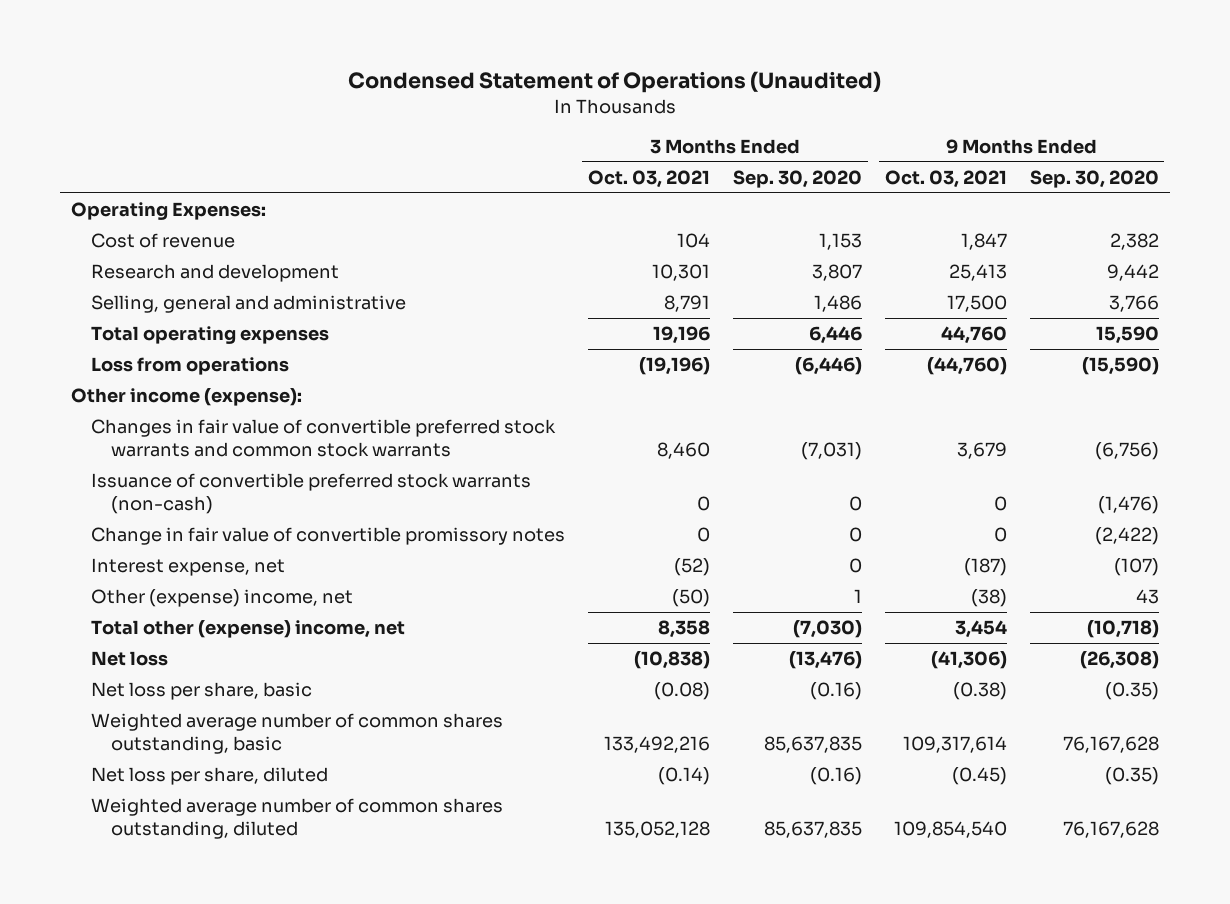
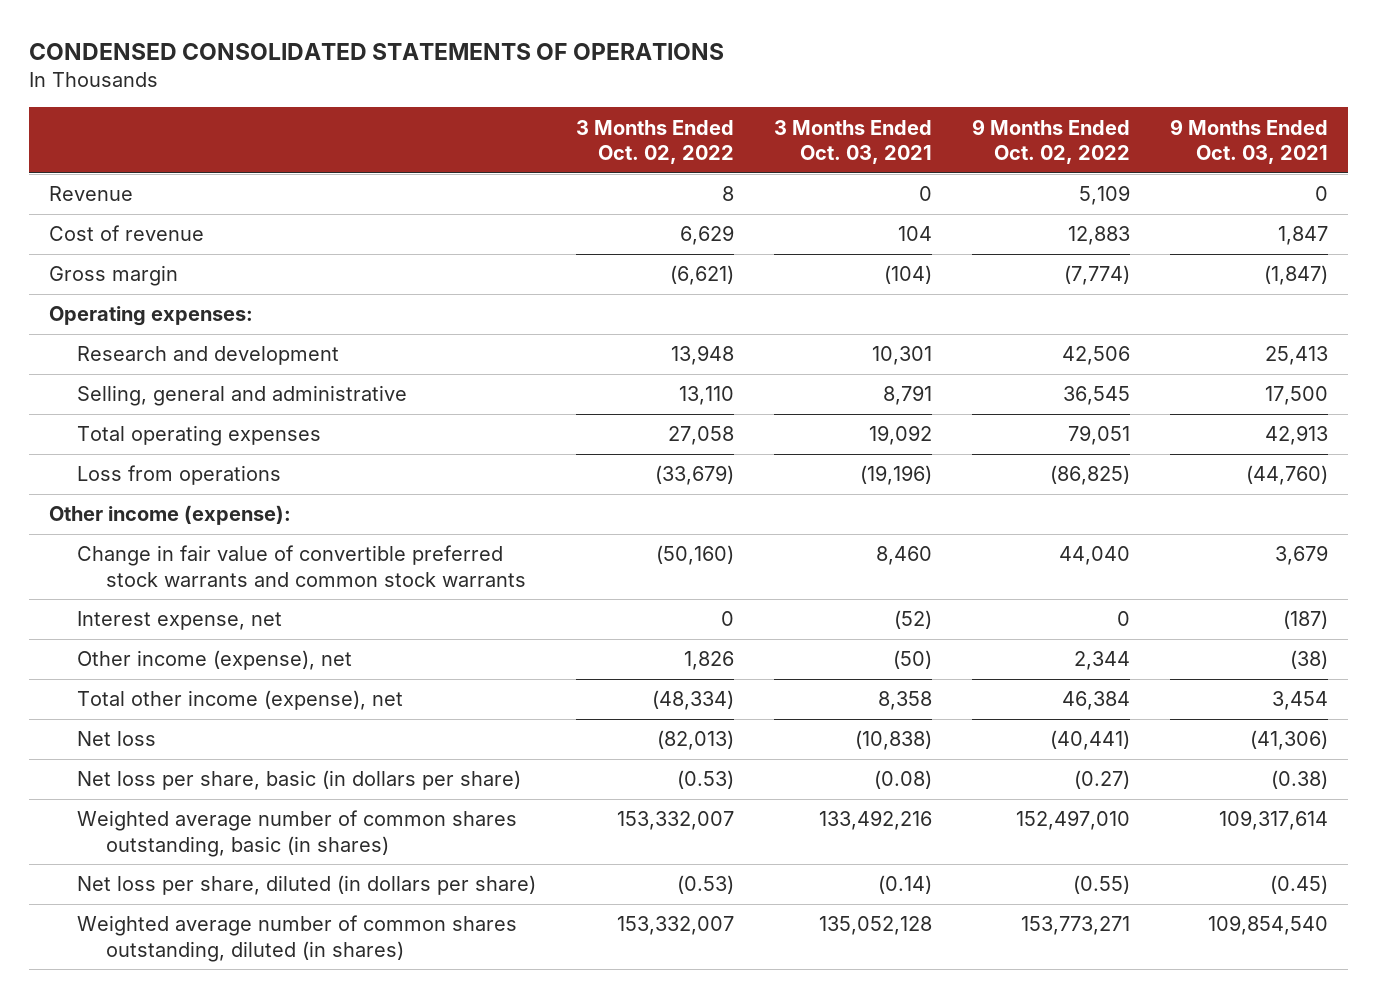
[347,70,881,93] Condensed Statement of Operations (Unaudited) -> [29,43,725,61] CONDENSED CONSOLIDATED STATEMENTS OF OPERATIONS
[732,170,862,189] Sep. 30, 2020 -> none
[1029,170,1159,189] Sep. 30, 2020 -> none
none -> [576,119,735,164] 3 Months Ended Oct. 02, 2022
none -> [972,118,1131,164] 9 Months Ended Oct. 02, 2022
[71,202,267,221] Operating Expenses: -> none
none -> [49,186,134,202] Revenue
none -> [49,265,179,287] Gross margin
none -> [49,306,254,327] Operating expenses:
[652,326,710,345] 19,196 -> [869,425,933,446] 19,092
[940,326,1007,345] 44,760 -> [1265,425,1329,446] 42,913
[91,473,532,515] Issuance of convertible preferred stock warrants (non-cash) -> none
[91,527,566,546] Change in fair value of convertible promissory notes -> none
[91,419,557,458] Changes in fair value of convertible preferred stock warrants and common stock warrants -> [77,545,526,587] Change in fair value of convertible preferred stock warrants and common stock warrants
[91,589,354,608] Other (expense) income, net -> [77,650,353,671] Other income (expense), net
[91,620,406,639] Total other (expense) income, net -> [77,690,404,711] Total other income (expense), net
[91,682,313,701] Net loss per share, basic -> [77,770,522,791] Net loss per share, basic (in dollars per share)
[91,713,504,755] Weighted average number of common shares outstanding, basic -> [77,810,518,857] Weighted average number of common shares outstanding, basic (in shares)
[91,767,329,786] Net loss per share, diluted -> [77,875,537,896] Net loss per share, diluted (in dollars per share)
[91,798,504,840] Weighted average number of common shares outstanding, diluted -> [77,915,518,962] Weighted average number of common shares outstanding, diluted (in shares)

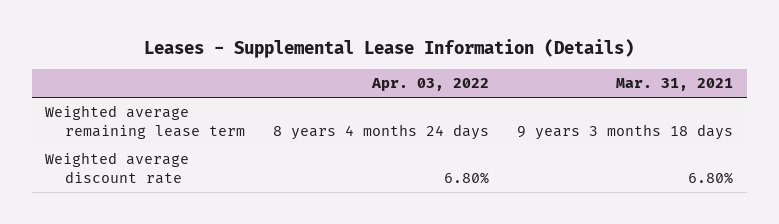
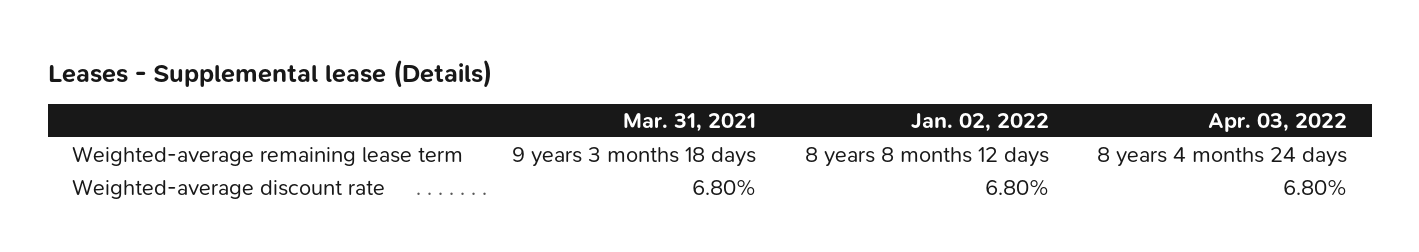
[144,39,635,59] Leases - Supplemental Lease Information (Details) -> [47,58,492,88] Leases - Supplemental lease (Details)
none -> [910,112,1049,132] Jan. 02, 2022
[45,105,246,139] Weighted average remaining lease term -> [71,145,463,166] Weighted-average remaining lease term
[45,152,190,184] Weighted average discount rate -> [71,178,385,199] Weighted-average discount rate

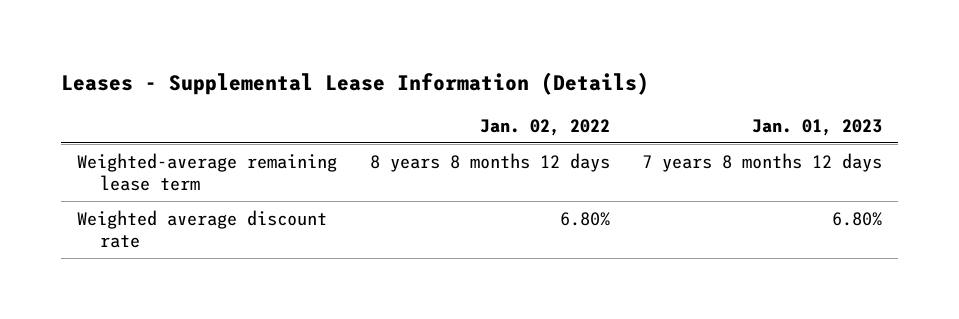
[47,58,492,88] Leases - Supplemental lease (Details) -> [61,71,650,95] Leases - Supplemental Lease Information (Details)
[622,112,756,132] Mar. 31, 2021 -> none
[1208,112,1348,132] Apr. 03, 2022 -> none
none -> [751,118,882,136] Jan. 01, 2023
[71,178,385,199] Weighted-average discount rate -> [77,209,328,248] Weighted average discount rate

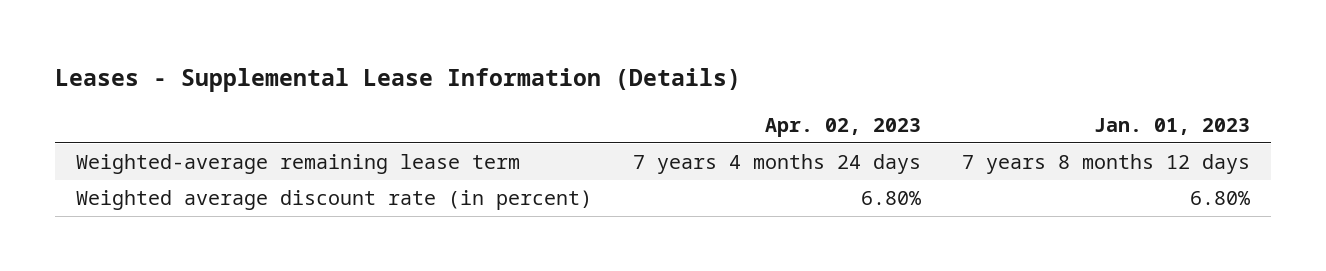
[479,118,610,136] Jan. 02, 2022 -> none
none -> [764,117,921,137] Apr. 02, 2023
[77,209,328,248] Weighted average discount rate -> [75,190,592,211] Weighted average discount rate (in percent)

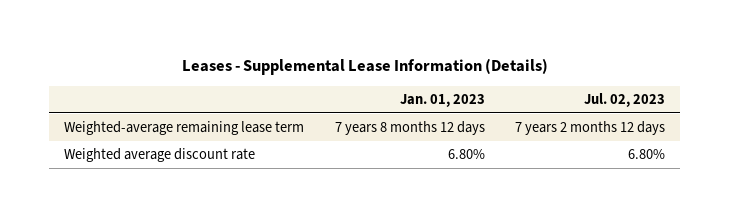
[764,117,921,137] Apr. 02, 2023 -> none
none -> [584,93,666,108] Jul. 02, 2023
[75,190,592,211] Weighted average discount rate (in percent) -> [64,148,256,163] Weighted average discount rate

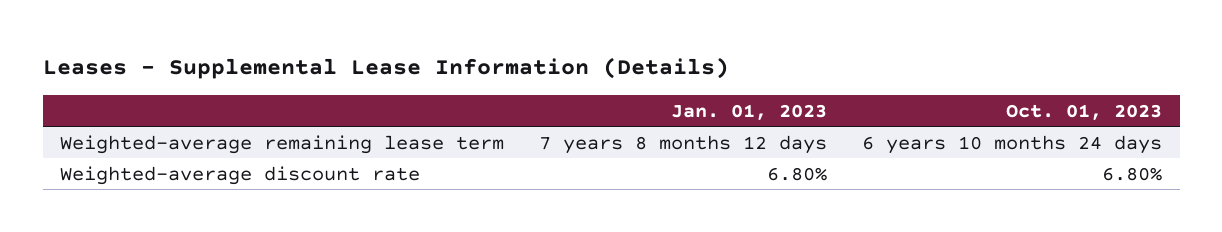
[584,93,666,108] Jul. 02, 2023 -> none
none -> [1006,103,1163,120] Oct. 01, 2023
[64,148,256,163] Weighted average discount rate -> [60,165,421,185] Weighted-average discount rate

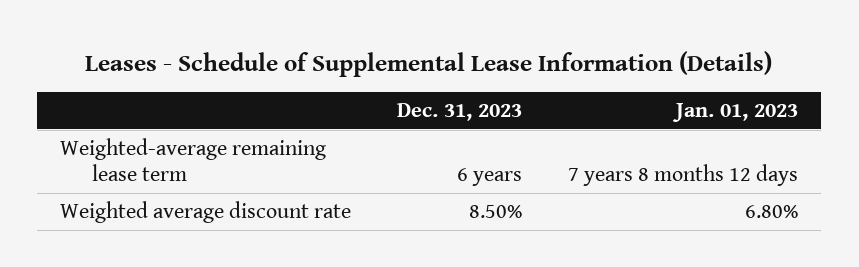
[42,57,729,80] Leases - Supplemental Lease Information (Details) -> [85,50,773,77] Leases - Schedule of Supplemental Lease Information (Details)
[1006,103,1163,120] Oct. 01, 2023 -> none
none -> [397,103,523,122] Dec. 31, 2023
[60,165,421,185] Weighted-average discount rate -> [60,200,352,223] Weighted average discount rate

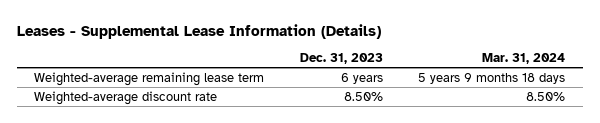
[85,50,773,77] Leases - Schedule of Supplemental Lease Information (Details) -> [16,23,381,39] Leases - Supplemental Lease Information (Details)
[672,103,799,123] Jan. 01, 2023 -> none
none -> [482,53,566,65] Mar. 31, 2024
[60,200,352,223] Weighted average discount rate -> [34,90,218,105] Weighted-average discount rate

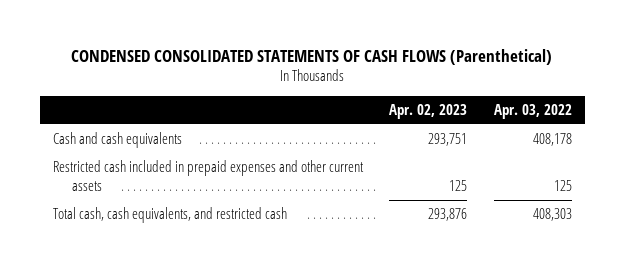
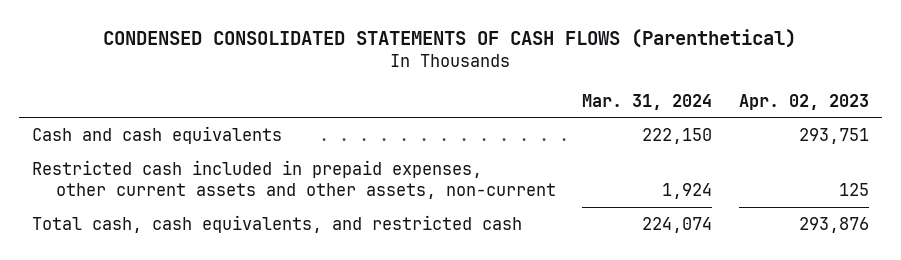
[493,103,572,119] Apr. 03, 2022 -> none
none -> [582,93,713,110] Mar. 31, 2024
[53,160,365,191] Restricted cash included in prepaid expenses and other current assets -> [32,159,556,199] Restricted cash included in prepaid expenses, other current assets and other assets, non-current

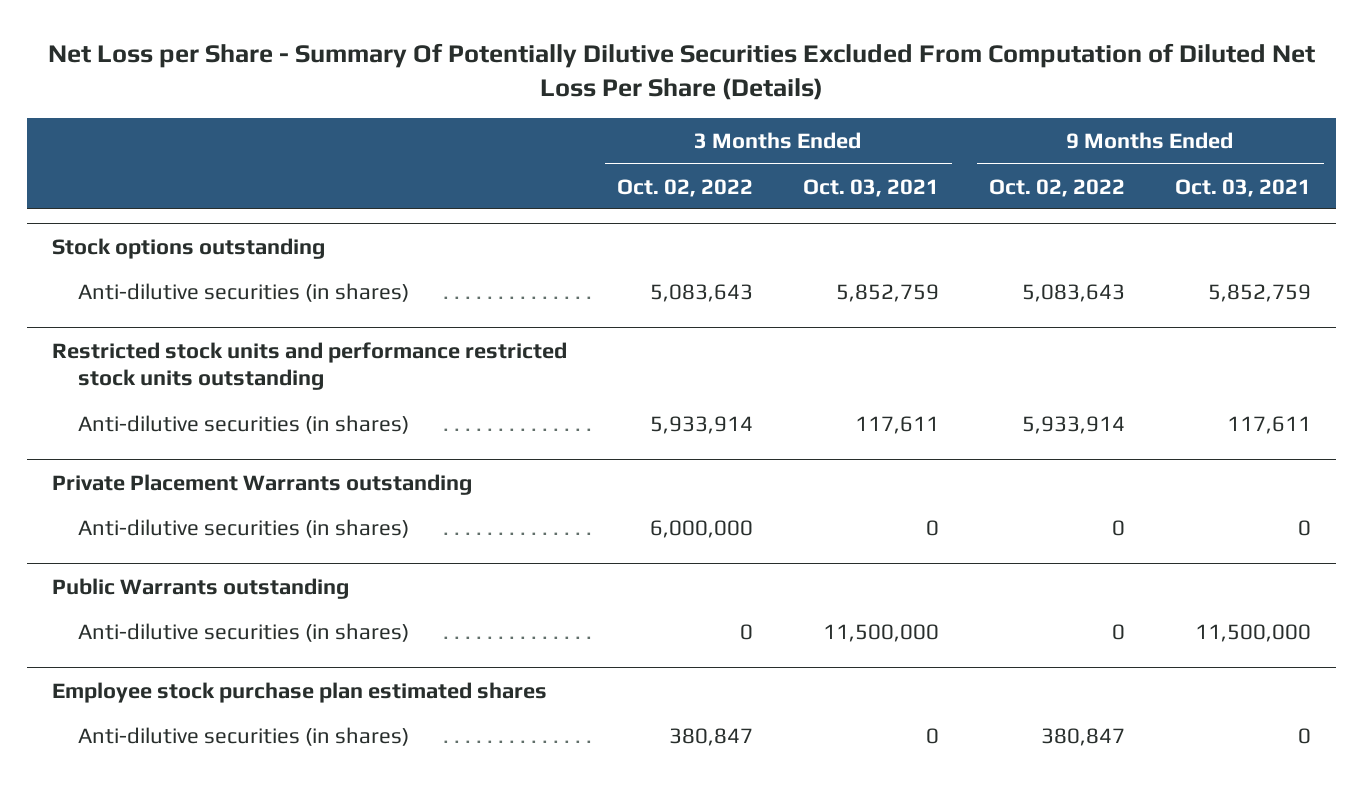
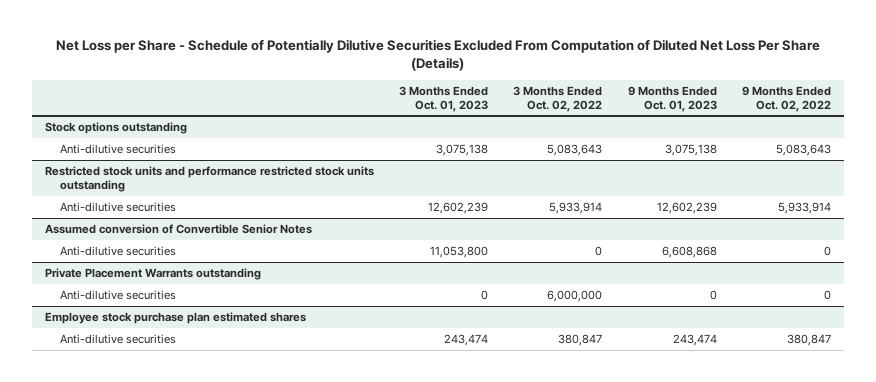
[47,42,1315,101] Net Loss per Share - Summary Of Potentially Dilutive Securities Excluded From Computation of Diluted Net Loss Per Share (Details) -> [55,39,820,72] Net Loss per Share - Schedule of Potentially Dilutive Securities Excluded From Computation of Diluted Net Loss Per Share (Details)
[803,178,940,197] Oct. 03, 2021 -> none
[1175,178,1312,197] Oct. 03, 2021 -> none
none -> [399,85,489,112] 3 Months Ended Oct. 01, 2023
none -> [627,85,717,112] 9 Months Ended Oct. 01, 2023
[78,282,410,302] Anti-dilutive securities (in shares) -> [60,143,177,154] Anti-dilutive securities
[78,414,410,434] Anti-dilutive securities (in shares) -> [60,201,177,212] Anti-dilutive securities
none -> [44,223,312,234] Assumed conversion of Convertible Senior Notes
none -> [60,245,177,256] Anti-dilutive securities
[52,577,350,599] Public Warrants outstanding -> none
[78,622,410,642] Anti-dilutive securities (in shares) -> none
[78,518,410,538] Anti-dilutive securities (in shares) -> [60,289,177,300] Anti-dilutive securities
[78,726,410,746] Anti-dilutive securities (in shares) -> [60,333,177,344] Anti-dilutive securities

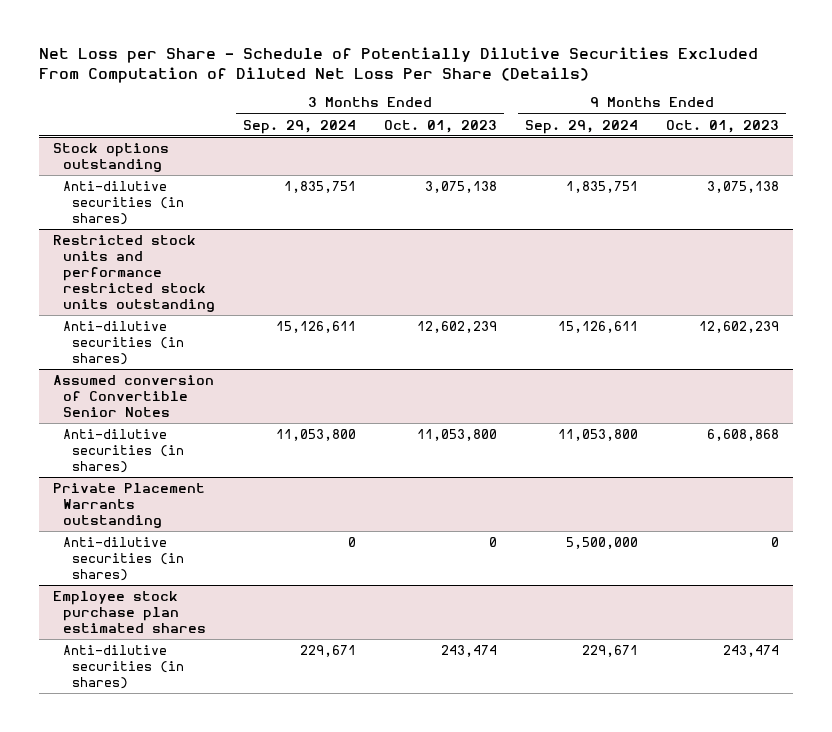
[513,85,603,112] 3 Months Ended Oct. 02, 2022 -> none
[741,85,831,112] 9 Months Ended Oct. 02, 2022 -> none
none -> [242,119,356,134] Sep. 29, 2024
none -> [524,119,638,134] Sep. 29, 2024
[60,143,177,154] Anti-dilutive securities -> [62,180,185,225] Anti-dilutive securities (in shares)
[60,201,177,212] Anti-dilutive securities -> [62,320,185,365] Anti-dilutive securities (in shares)
[60,245,177,256] Anti-dilutive securities -> [62,428,185,473] Anti-dilutive securities (in shares)
[60,289,177,300] Anti-dilutive securities -> [62,536,185,581] Anti-dilutive securities (in shares)
[60,333,177,344] Anti-dilutive securities -> [62,644,185,689] Anti-dilutive securities (in shares)

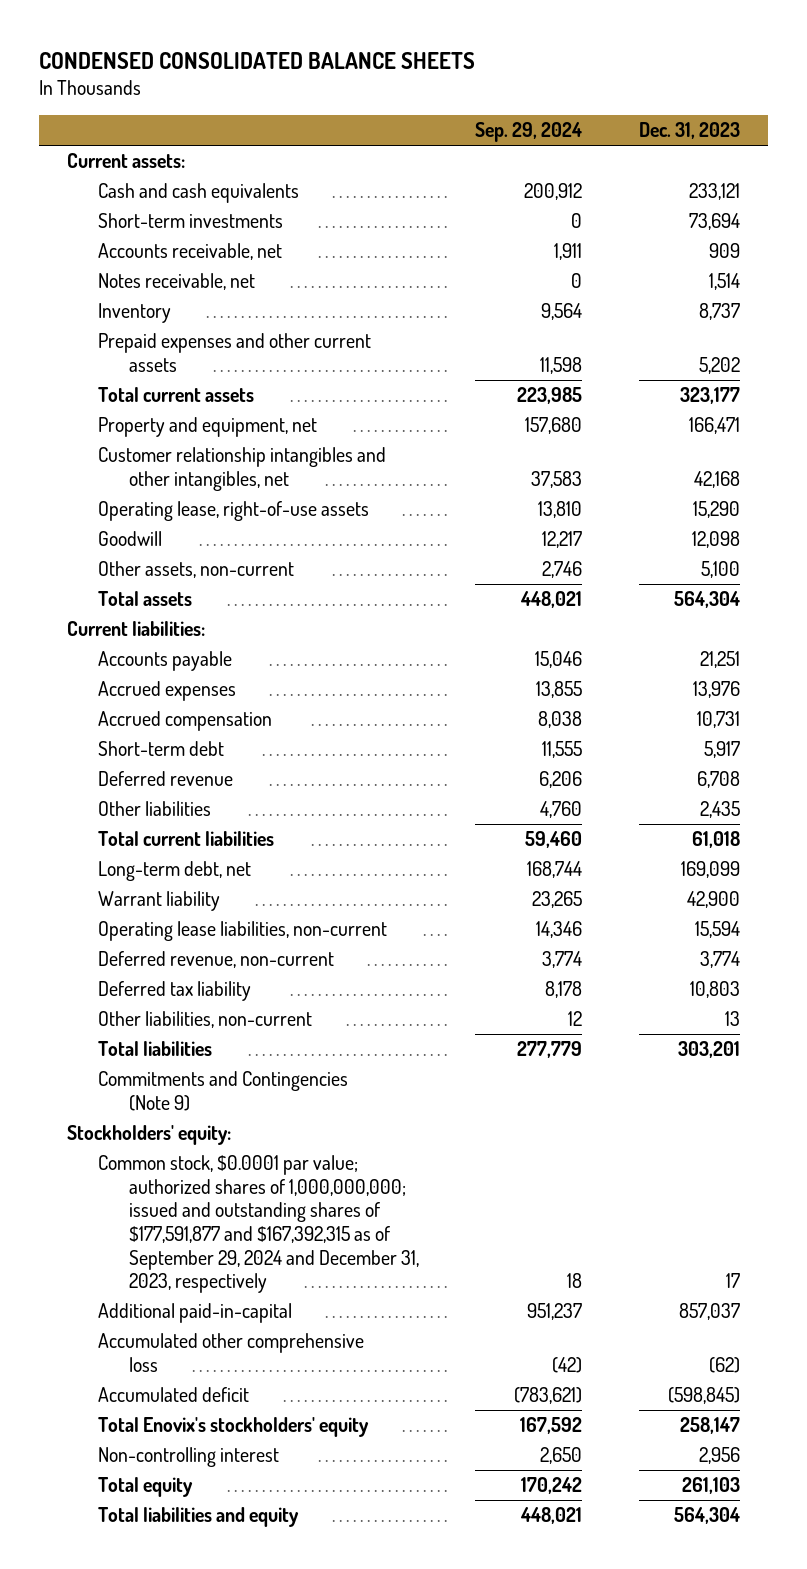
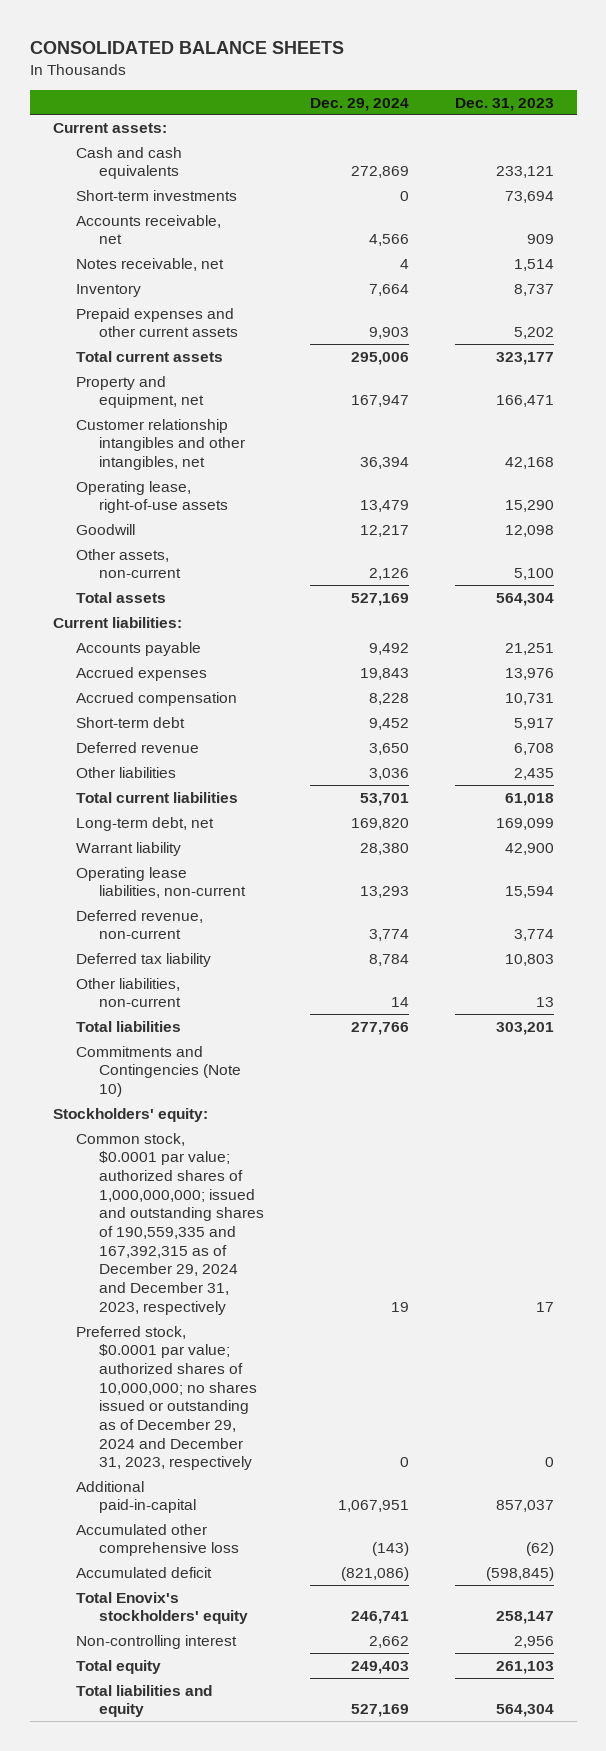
[38,52,475,70] CONDENSED CONSOLIDATED BALANCE SHEETS -> [29,40,344,54] CONSOLIDATED BALANCE SHEETS
[475,122,583,143] Sep. 29, 2024 -> none
none -> [310,97,410,111] Dec. 29, 2024
[97,1071,348,1111] Commitments and Contingencies (Note 9) -> [75,1045,242,1097] Commitments and Contingencies (Note 10)
[97,1155,419,1294] Common stock, $0.0001 par value; authorized shares of 1,000,000,000; issued and outstanding shares of $177,591,877 and $167,392,315 as of September 29, 2024 and December 31, 2023, respectively -> [75,1132,265,1315] Common stock, $0.0001 par value; authorized shares of 1,000,000,000; issued and outstanding shares of 190,559,335 and 167,392,315 as of December 29, 2024 and December 31, 2023, respectively
none -> [75,1325,258,1471] Preferred stock, $0.0001 par value; authorized shares of 10,000,000; no shares issued or outstanding as of December 29, 2024 and December 31, 2023, respectively

